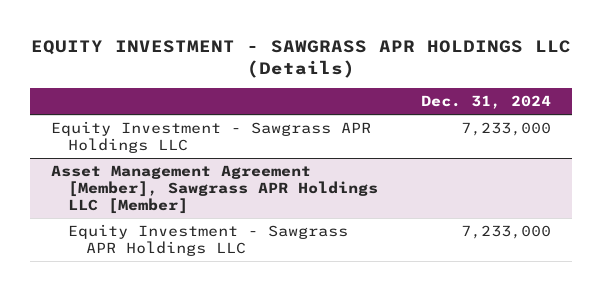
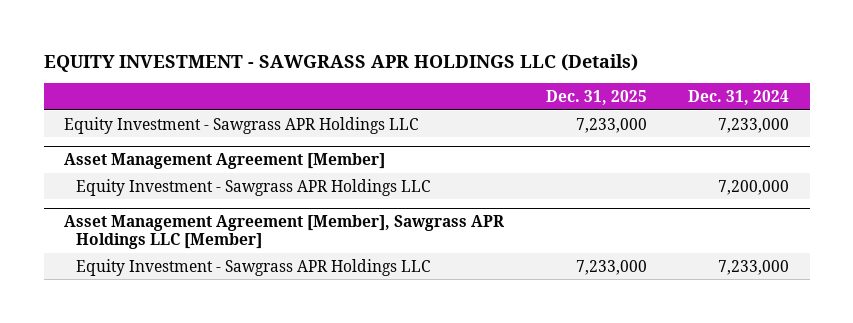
none -> [545,90,647,106] Dec. 31, 2025
none -> [64,153,386,170] Asset Management Agreement [Member]
none -> [75,178,431,196] Equity Investment - Sawgrass APR Holdings LLC

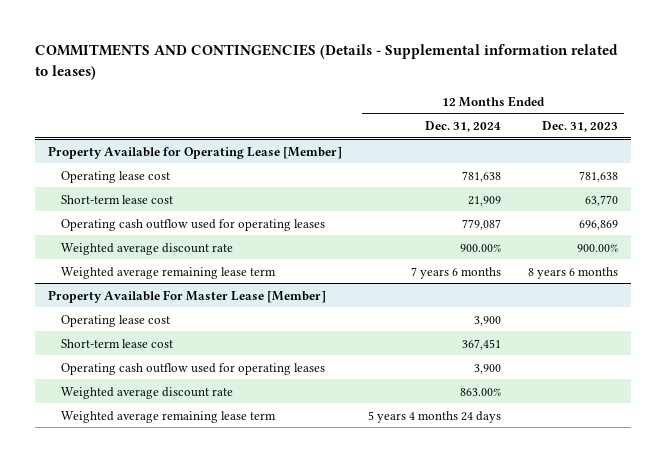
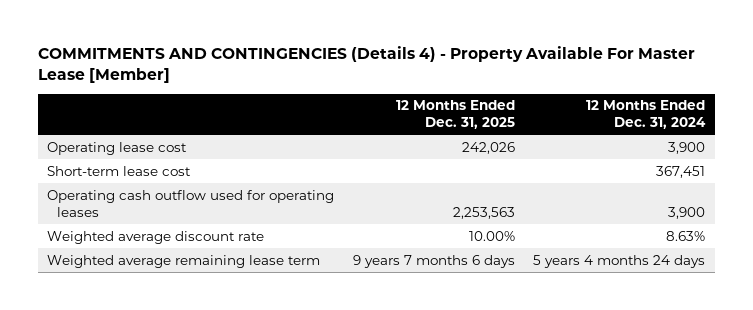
[34,44,618,80] COMMITMENTS AND CONTINGENCIES (Details - Supplemental information related to leases) -> [37,45,695,84] COMMITMENTS AND CONTINGENCIES (Details 4) - Property Available For Master Lease [Member]
[541,120,618,132] Dec. 31, 2023 -> none
none -> [395,100,515,130] 12 Months Ended Dec. 31, 2025
[47,145,342,159] Property Available for Operating Lease [Member] -> none
[61,170,171,183] Operating lease cost -> none
[61,194,174,204] Short-term lease cost -> none
[61,218,326,231] Operating cash outflow used for operating leases -> none
[61,242,234,255] Weighted average discount rate -> none
[61,266,277,279] Weighted average remaining lease term -> none
[47,289,326,303] Property Available For Master Lease [Member] -> none
[460,387,502,396] 863.00% -> [666,230,706,241] 8.63%

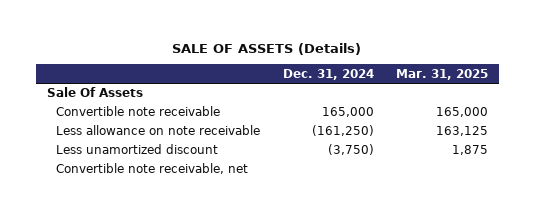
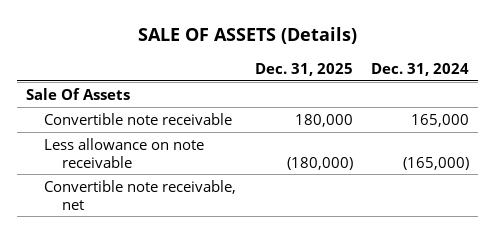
[396,68,489,80] Mar. 31, 2025 -> none
none -> [254,62,353,76] Dec. 31, 2025
[56,144,219,155] Less unamortized discount -> none
[311,125,374,137] (161,250) -> [402,156,469,170] (165,000)

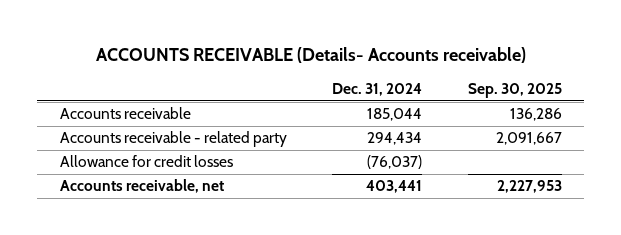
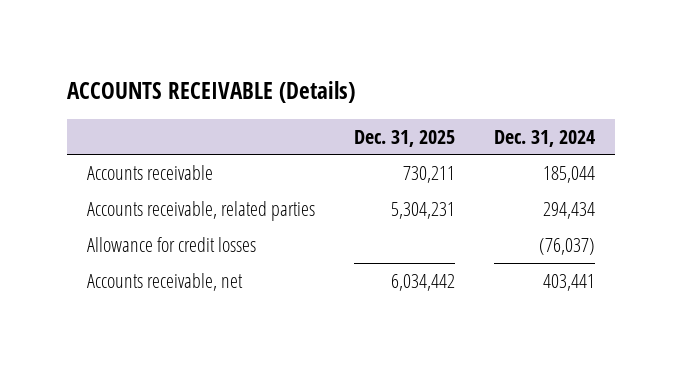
[95,47,526,64] ACCOUNTS RECEIVABLE (Details- Accounts receivable) -> [67,80,356,103] ACCOUNTS RECEIVABLE (Details)
[467,83,562,99] Sep. 30, 2025 -> none
none -> [354,129,456,147] Dec. 31, 2025
[59,131,287,148] Accounts receivable - related party -> [86,201,315,222] Accounts receivable, related parties

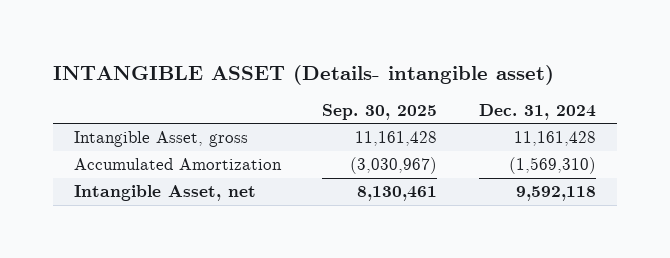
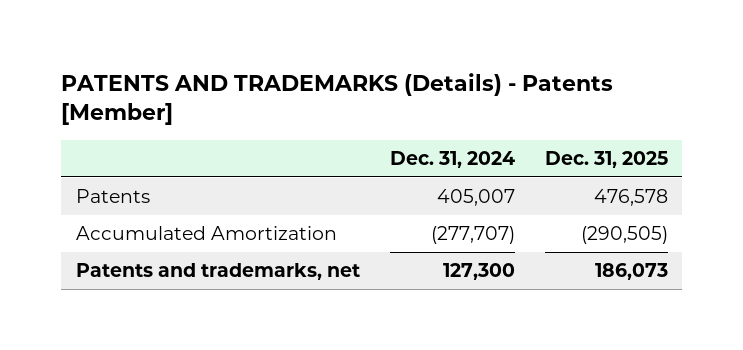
[53,64,555,85] INTANGIBLE ASSET (Details- intangible asset) -> [60,72,613,126] PATENTS AND TRADEMARKS (Details) - Patents [Member]
[322,103,438,120] Sep. 30, 2025 -> none
none -> [544,150,668,168] Dec. 31, 2025
[74,131,249,148] Intangible Asset, gross -> none
[74,185,257,202] Intangible Asset, net -> none
none -> [75,189,150,204] Patents
[508,157,596,175] (1,569,310) -> [430,226,515,245] (277,707)
none -> [75,263,360,281] Patents and trademarks, net

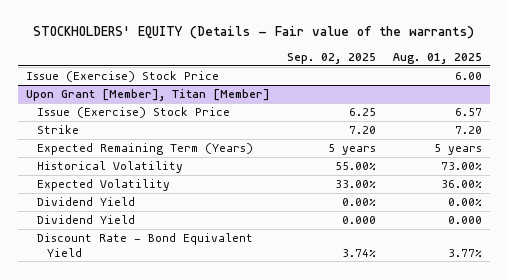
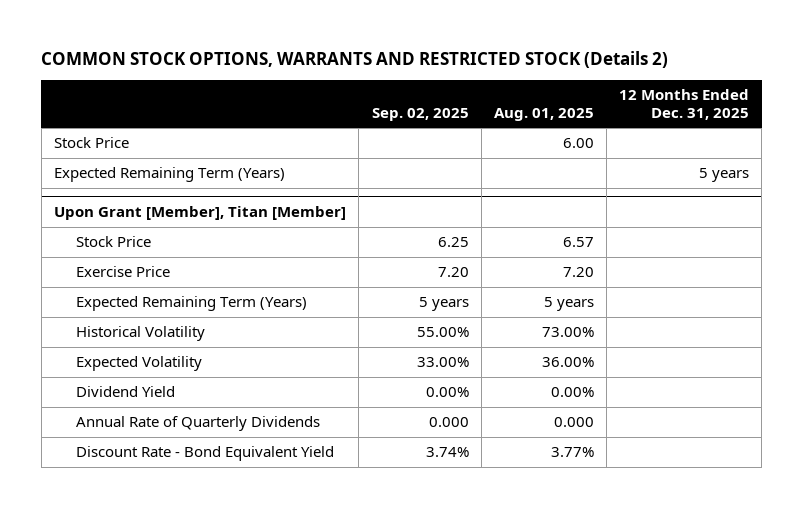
[33,26,475,40] STOCKHOLDERS' EQUITY (Details - Fair value of the warrants) -> [41,50,669,68] COMMON STOCK OPTIONS, WARRANTS AND RESTRICTED STOCK (Details 2)
none -> [619,88,750,120] 12 Months Ended Dec. 31, 2025
[26,71,220,83] Issue (Exercise) Stock Price -> [54,137,130,149] Stock Price
none -> [54,167,286,183] Expected Remaining Term (Years)
[36,107,230,119] Issue (Exercise) Stock Price -> [75,236,151,248] Stock Price
[36,125,79,135] Strike -> [75,266,170,278] Exercise Price
[36,215,135,225] Dividend Yield -> [75,416,320,432] Annual Rate of Quarterly Dividends

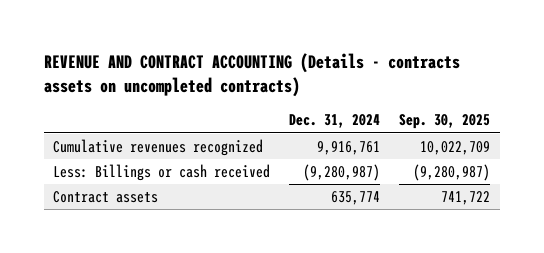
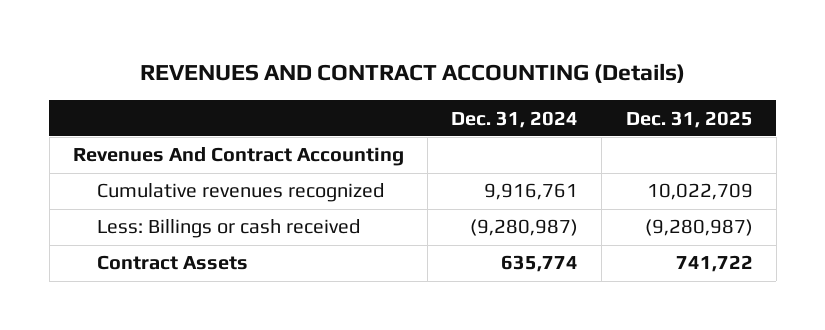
[43,52,460,97] REVENUE AND CONTRACT ACCOUNTING (Details - contracts assets on uncompleted contracts) -> [139,63,685,84] REVENUES AND CONTRACT ACCOUNTING (Details)
[399,114,491,130] Sep. 30, 2025 -> none
none -> [625,110,753,128] Dec. 31, 2025
none -> [72,147,404,167] Revenues And Contract Accounting
[53,191,159,204] Contract assets -> [96,255,248,271] Contract Assets

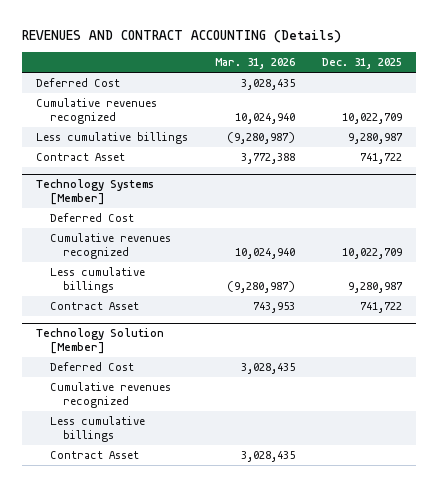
[451,110,579,128] Dec. 31, 2024 -> none
none -> [215,58,296,70] Mar. 31, 2026
[72,147,404,167] Revenues And Contract Accounting -> none
none -> [35,78,120,88] Deferred Cost
[96,219,360,239] Less: Billings or cash received -> [35,132,188,145] Less cumulative billings
[644,219,753,237] (9,280,987) -> [348,133,404,145] 9,280,987
[96,255,248,271] Contract Assets -> [35,153,125,162] Contract Asset
none -> [35,179,154,206] Technology Systems [Member]
none -> [49,213,134,223] Deferred Cost
none -> [49,233,171,260] Cumulative revenues recognized
none -> [49,267,145,294] Less cumulative billings
none -> [49,302,139,311] Contract Asset
none -> [35,328,164,355] Technology Solution [Member]
none -> [49,362,134,372] Deferred Cost
none -> [49,382,171,409] Cumulative revenues recognized
none -> [49,416,145,443] Less cumulative billings
none -> [49,451,139,460] Contract Asset

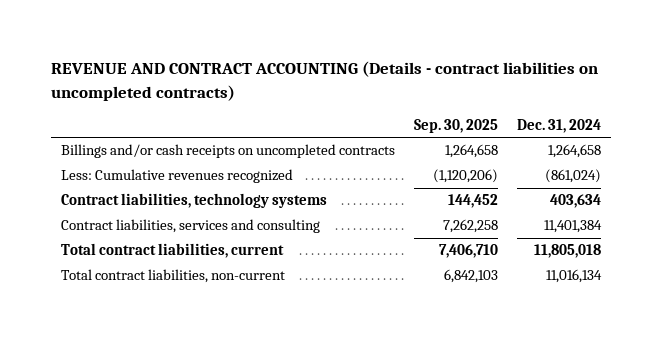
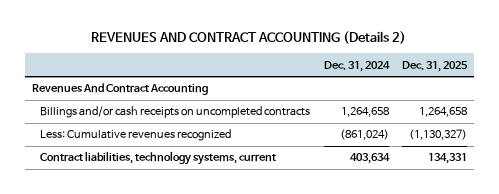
[50,61,598,101] REVENUE AND CONTRACT ACCOUNTING (Details - contract liabilities on uncompleted contracts) -> [91,31,407,45] REVENUES AND CONTRACT ACCOUNTING (Details 2)
[413,118,498,133] Sep. 30, 2025 -> none
none -> [402,60,469,72] Dec. 31, 2025
none -> [31,83,208,96] Revenues And Contract Accounting
[60,219,320,234] Contract liabilities, services and consulting -> none
[60,243,284,259] Total contract liabilities, current -> none
[60,269,285,284] Total contract liabilities, non-current -> none
[60,193,327,209] Contract liabilities, technology systems -> [40,151,277,166] Contract liabilities, technology systems, current

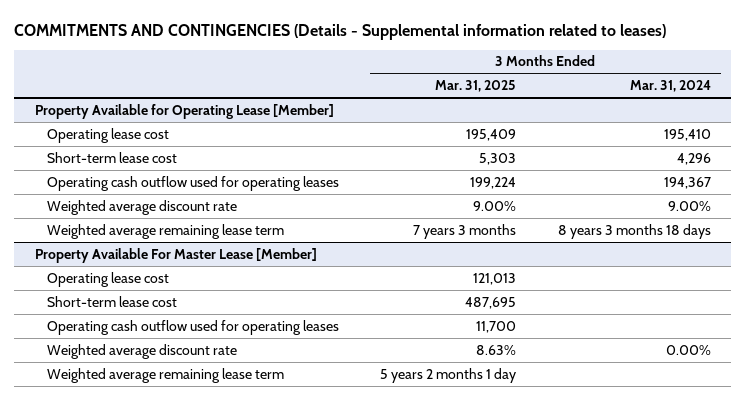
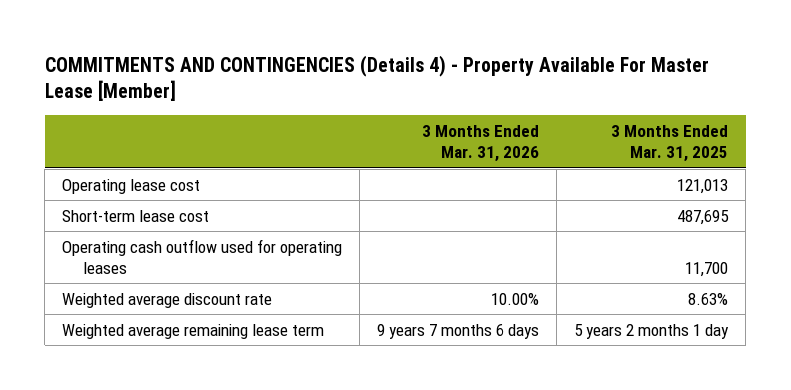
[13,23,666,40] COMMITMENTS AND CONTINGENCIES (Details - Supplemental information related to leases) -> [44,54,709,102] COMMITMENTS AND CONTINGENCIES (Details 4) - Property Available For Master Lease [Member]
[629,80,711,93] Mar. 31, 2024 -> none
none -> [422,124,540,163] 3 Months Ended Mar. 31, 2026
[34,103,334,119] Property Available for Operating Lease [Member] -> none
[46,127,169,143] Operating lease cost -> none
[46,151,177,163] Short-term lease cost -> none
[46,175,339,191] Operating cash outflow used for operating leases -> none
[46,199,237,215] Weighted average discount rate -> none
[46,223,284,239] Weighted average remaining lease term -> none
[34,247,317,263] Property Available For Master Lease [Member] -> none

